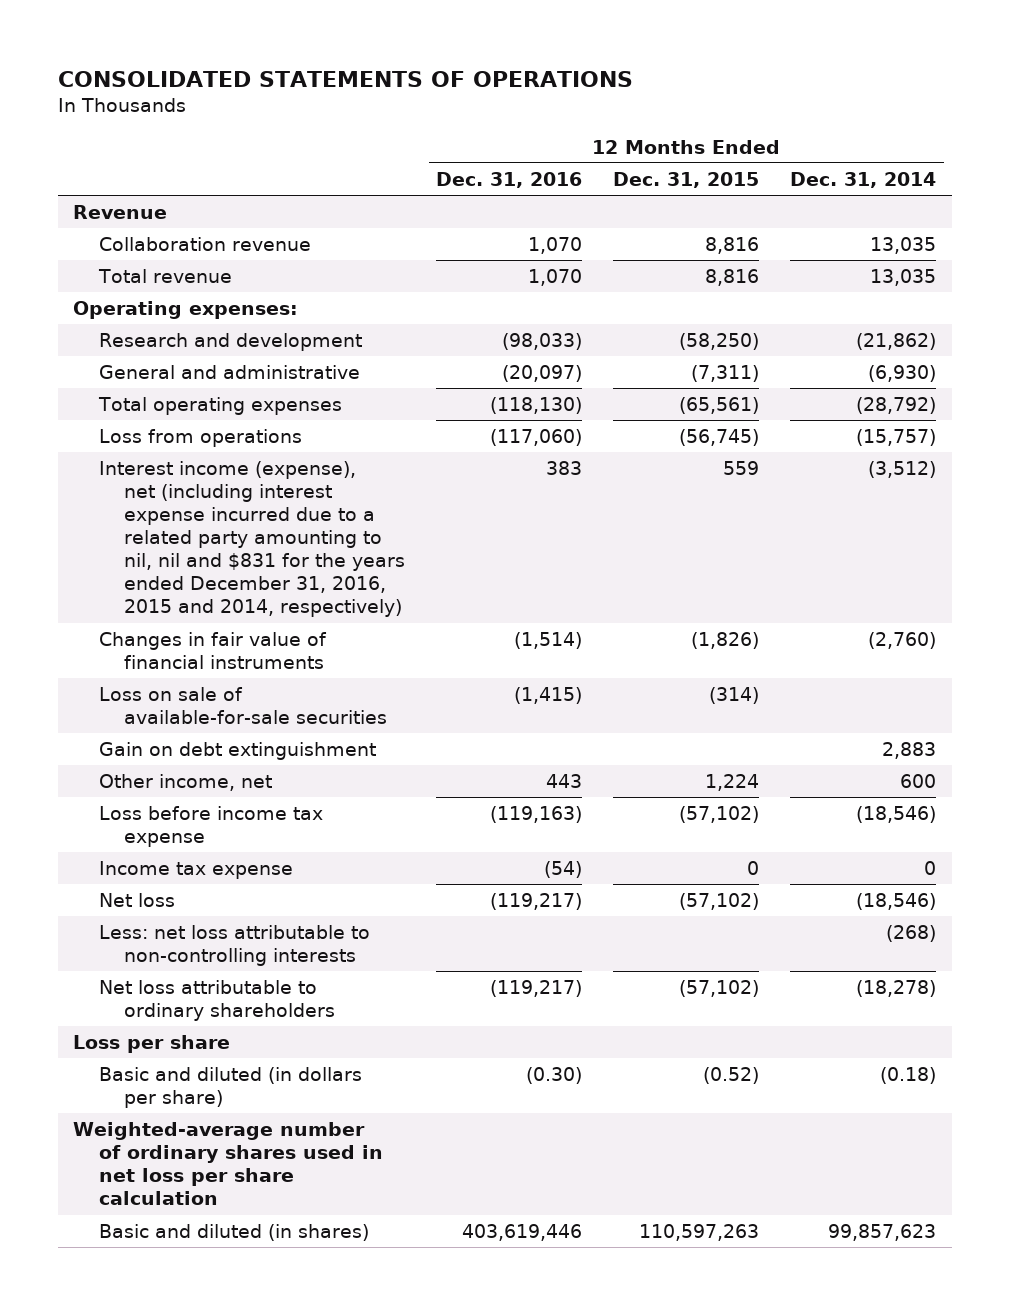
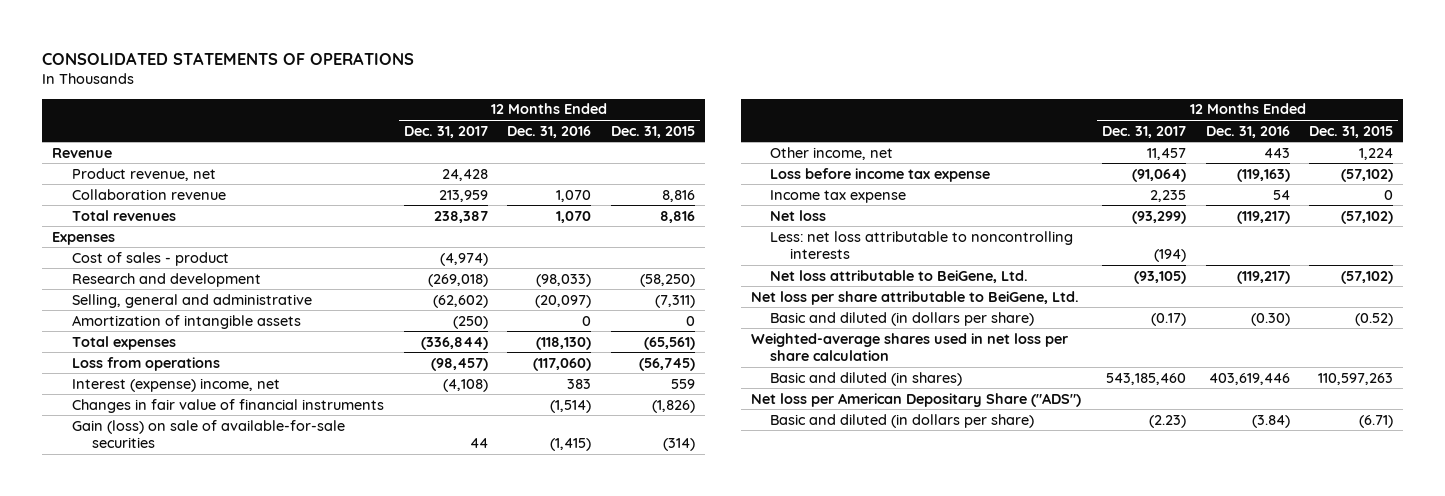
[790,171,937,188] Dec. 31, 2014 -> none
none -> [403,125,488,138] Dec. 31, 2017
none -> [72,167,217,181] Product revenue, net
[97,269,232,284] Total revenue -> [72,209,177,221] Total revenues
[73,301,299,320] Operating expenses: -> [52,231,116,245] Expenses
none -> [72,251,230,266] Cost of sales - product
[98,365,360,380] General and administrative -> [72,293,313,308] Selling, general and administrative
none -> [72,314,302,329] Amortization of intangible assets
[97,397,342,416] Total operating expenses -> [72,335,177,350] Total expenses
[98,461,406,618] Interest income (expense), net (including interest expense incurred due to a related party amounting to nil, nil and $831 for the years ended December 31, 2016, 2015 and 2014, respectively) -> [72,377,281,392] Interest (expense) income, net
[98,742,376,761] Gain on debt extinguishment -> none
[98,687,388,725] Loss on sale of available-for-sale securities -> [72,419,346,448] Gain (loss) on sale of available-for-sale securities
[544,861,583,879] (54) -> [1272,189,1290,200] 54
[98,925,370,967] Less: net loss attributable to non-controlling interests -> [770,230,1074,259] Less: net loss attributable to noncontrolling interests
[98,980,336,1022] Net loss attributable to ordinary shareholders -> [770,269,1029,283] Net loss attributable to BeiGene, Ltd.
[73,1035,231,1054] Loss per share -> [750,290,1079,305] Net loss per share attributable to BeiGene, Ltd.
[73,1122,383,1206] Weighted-average number of ordinary shares used in net loss per share calculation -> [750,332,1068,361] Weighted-average shares used in net loss per share calculation
none -> [750,392,1081,407] Net loss per American Depositary Share ("ADS")
none -> [770,413,1035,428] Basic and diluted (in dollars per share)

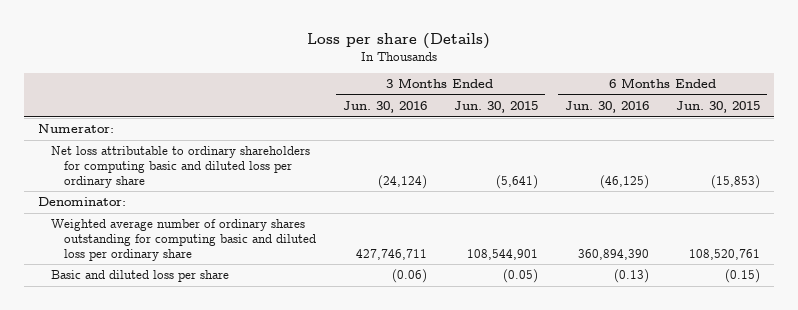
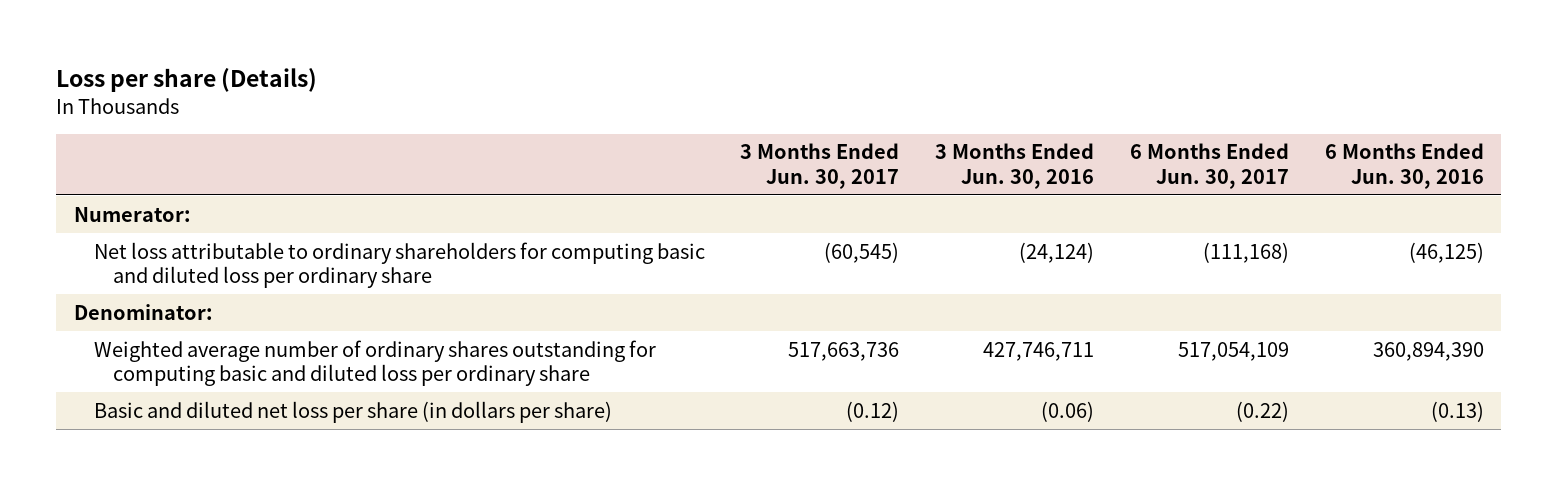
[454,101,539,114] Jun. 30, 2015 -> none
[676,101,761,114] Jun. 30, 2015 -> none
none -> [740,143,900,189] 3 Months Ended Jun. 30, 2017
none -> [1129,143,1289,189] 6 Months Ended Jun. 30, 2017
[50,270,229,283] Basic and diluted loss per share -> [93,400,612,423] Basic and diluted net loss per share (in dollars per share)

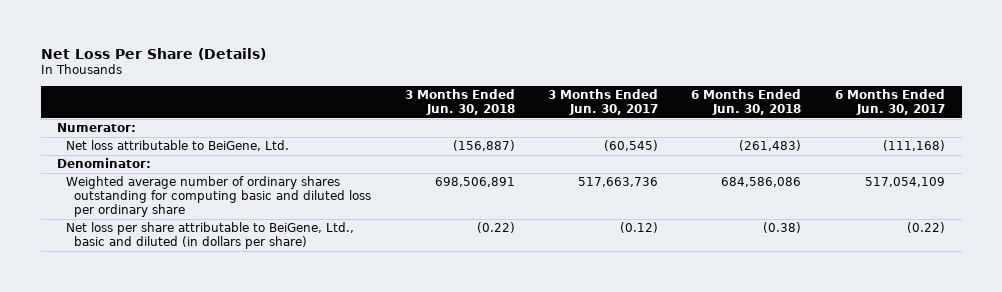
[56,68,318,93] Loss per share (Details) -> [40,47,266,60] Net Loss Per Share (Details)
[935,143,1095,189] 3 Months Ended Jun. 30, 2016 -> none
[1324,143,1484,189] 6 Months Ended Jun. 30, 2016 -> none
none -> [404,89,515,116] 3 Months Ended Jun. 30, 2018
none -> [691,89,802,116] 6 Months Ended Jun. 30, 2018
[93,241,705,288] Net loss attributable to ordinary shareholders for computing basic and diluted loss per ordinary share -> [65,140,289,152] Net loss attributable to BeiGene, Ltd.
[93,400,612,423] Basic and diluted net loss per share (in dollars per share) -> [65,222,354,250] Net loss per share attributable to BeiGene, Ltd., basic and diluted (in dollars per share)

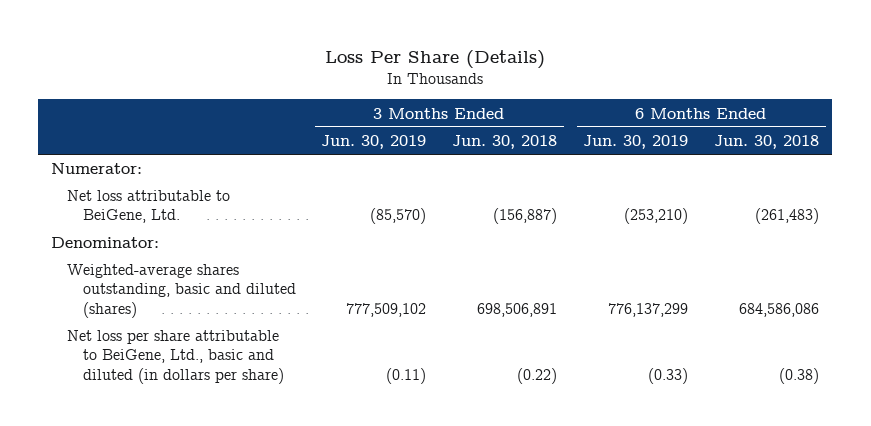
[40,47,266,60] Net Loss Per Share (Details) -> [325,49,546,69] Loss Per Share (Details)
[547,89,658,116] 3 Months Ended Jun. 30, 2017 -> none
[834,89,945,116] 6 Months Ended Jun. 30, 2017 -> none
none -> [321,134,427,149] Jun. 30, 2019
none -> [583,134,689,149] Jun. 30, 2019
[65,176,372,217] Weighted average number of ordinary shares outstanding for computing basic and diluted loss per ordinary share -> [66,264,296,318] Weighted-average shares outstanding, basic and diluted (shares)

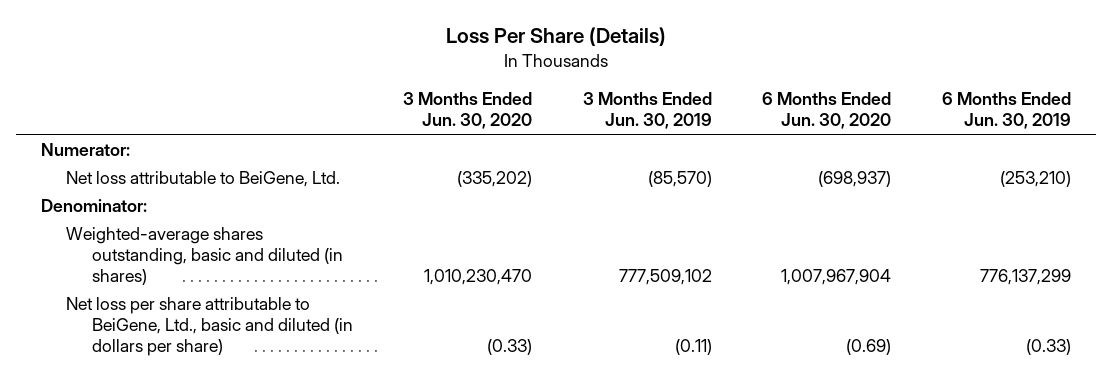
[452,134,558,149] Jun. 30, 2018 -> none
[714,134,820,149] Jun. 30, 2018 -> none
none -> [403,92,533,130] 3 Months Ended Jun. 30, 2020
none -> [762,92,892,130] 6 Months Ended Jun. 30, 2020
[66,264,296,318] Weighted-average shares outstanding, basic and diluted (shares) -> [66,226,343,285] Weighted-average shares outstanding, basic and diluted (in shares)

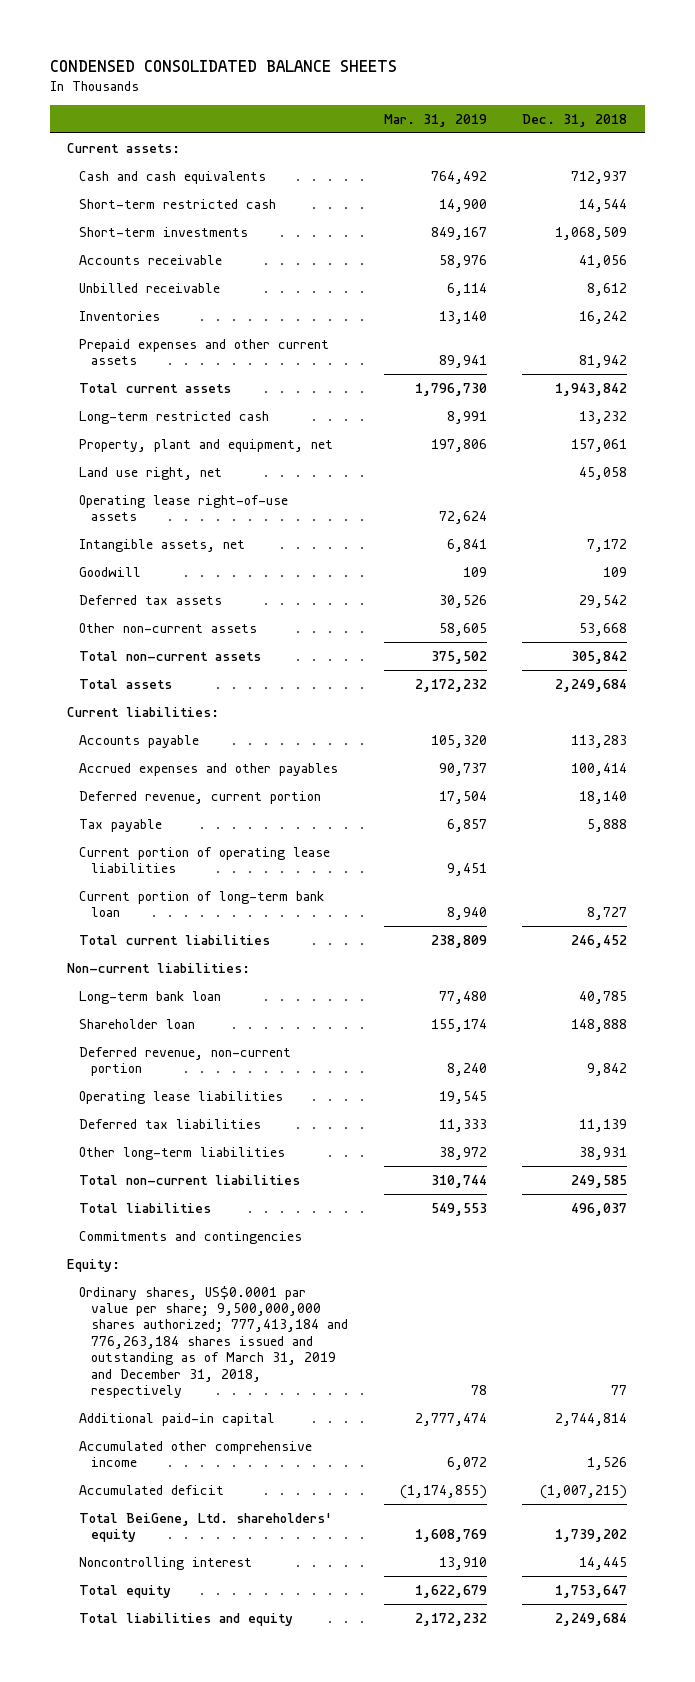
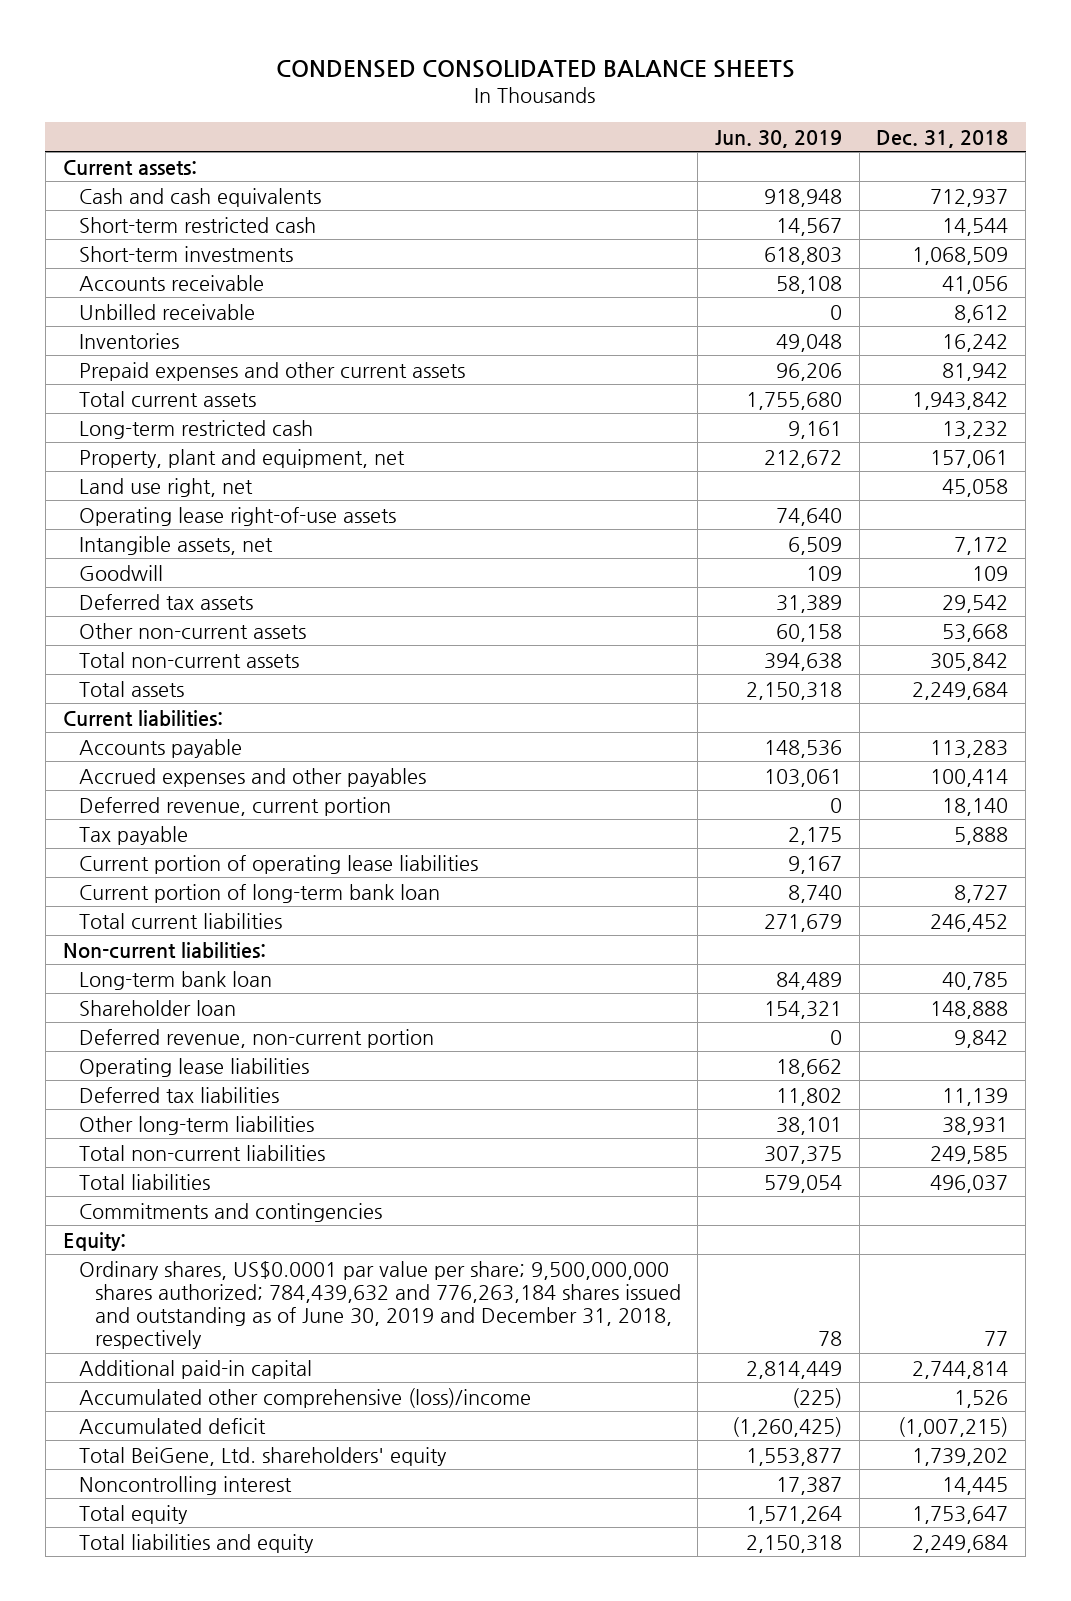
[383,113,487,127] Mar. 31, 2019 -> none
none -> [715,129,843,148] Jun. 30, 2019
[79,1285,349,1399] Ordinary shares, US$0.0001 par value per share; 9,500,000,000 shares authorized; 777,413,184 and 776,263,184 shares issued and outstanding as of March 31, 2019 and December 31, 2018, respectively -> [78,1260,681,1350] Ordinary shares, US$0.0001 par value per share; 9,500,000,000 shares authorized; 784,439,632 and 776,263,184 shares issued and outstanding as of June 30, 2019 and December 31, 2018, respectively
[79,1440,313,1468] Accumulated other comprehensive income -> [78,1387,531,1408] Accumulated other comprehensive (loss)/income

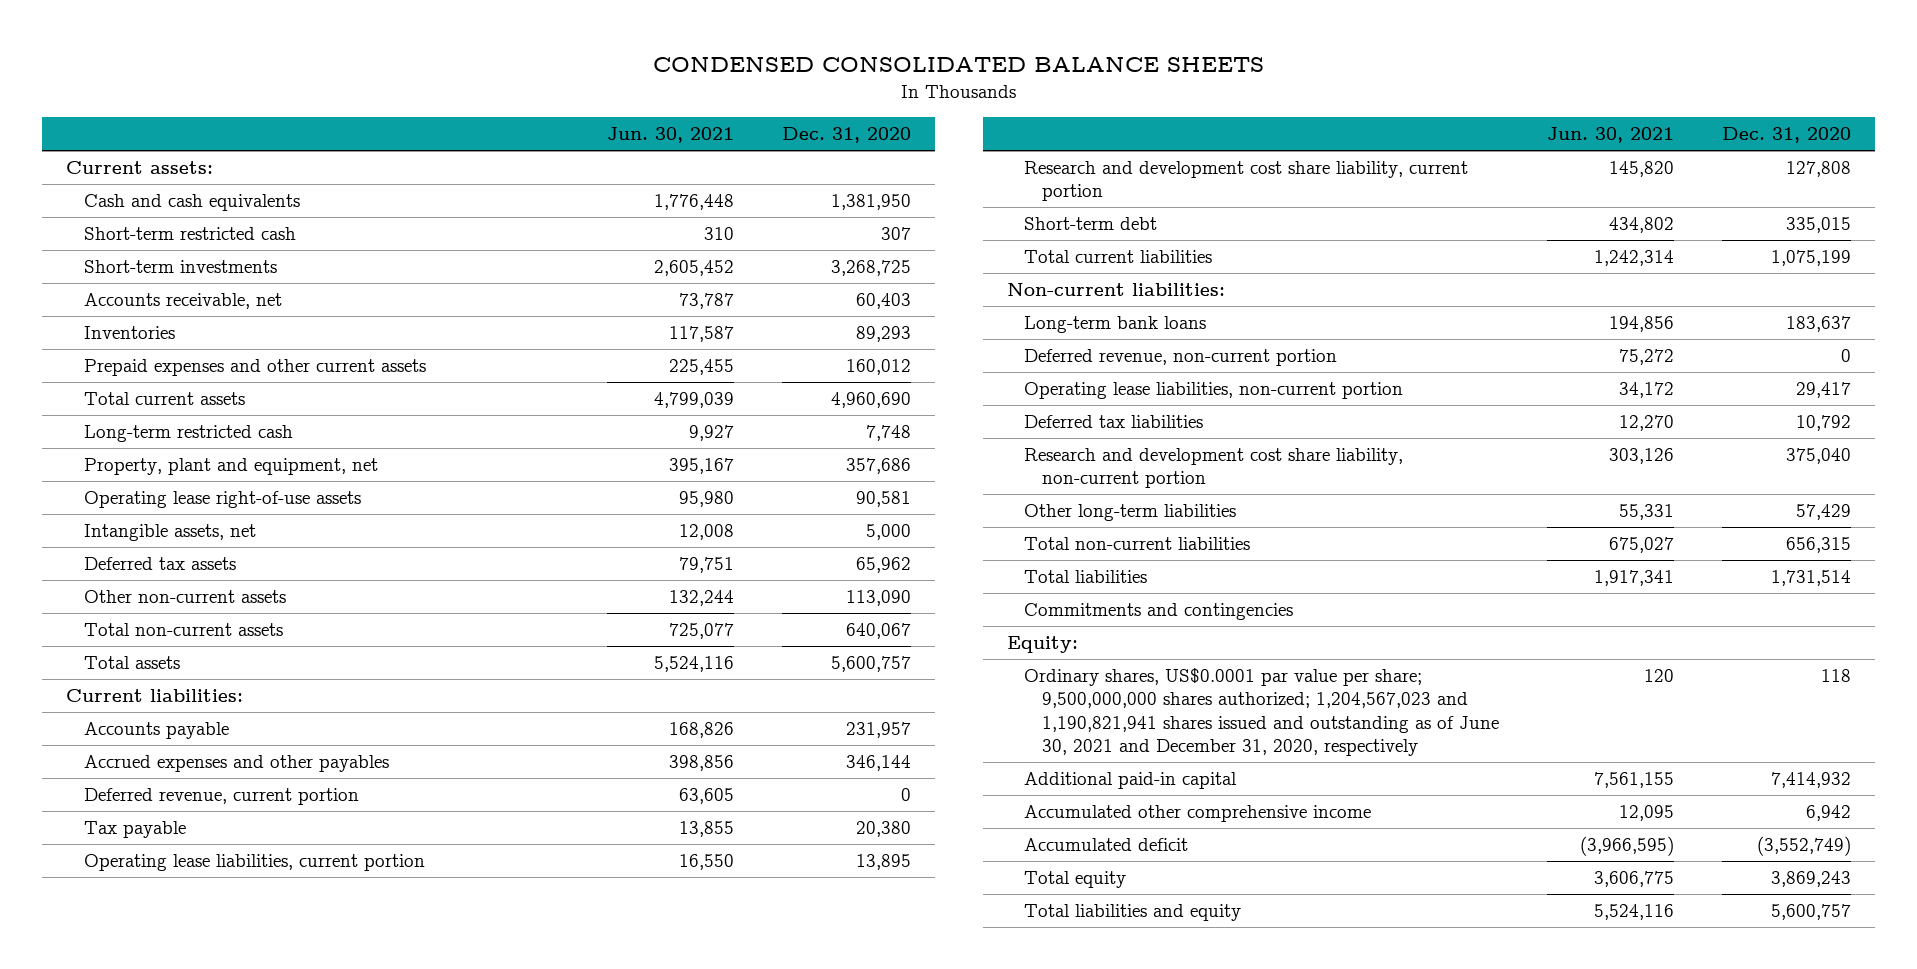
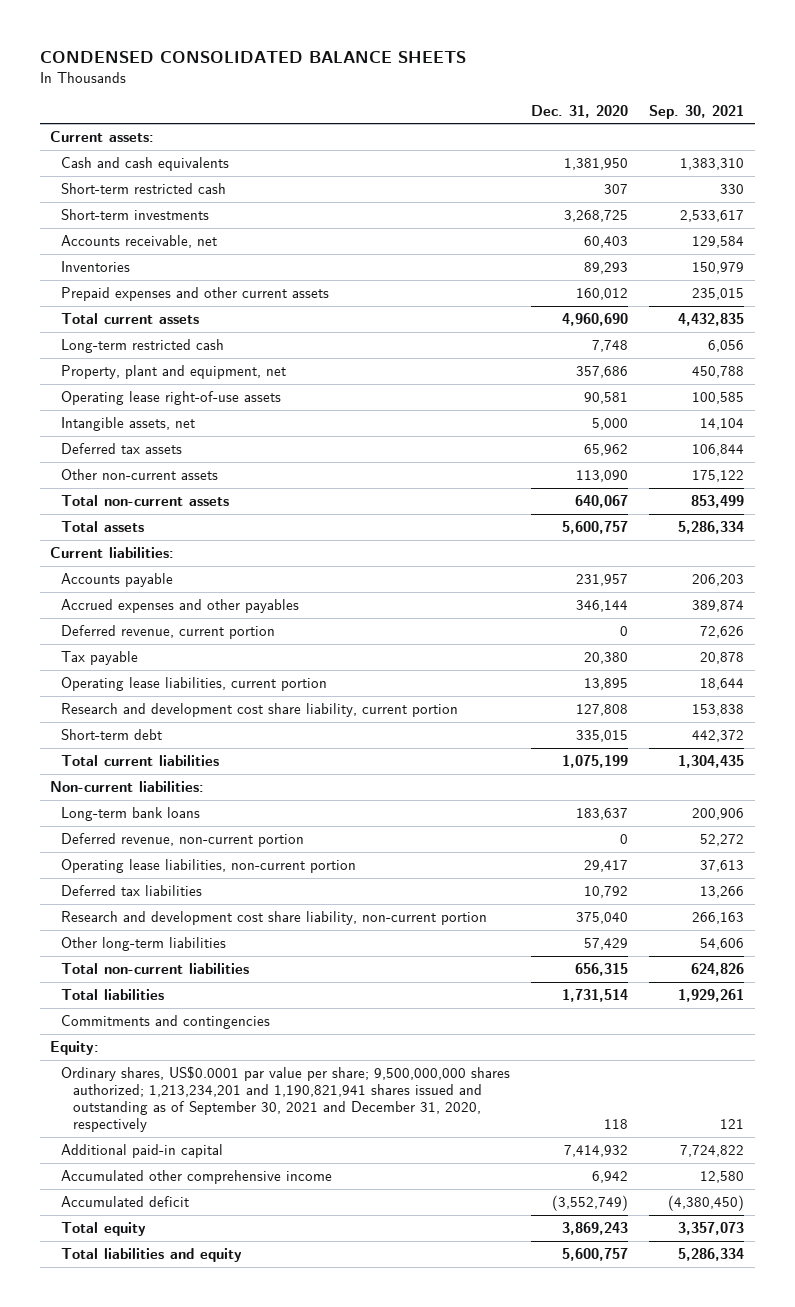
[606,127,734,144] Jun. 30, 2021 -> none
none -> [649,104,745,119] Sep. 30, 2021
[1024,668,1499,756] Ordinary shares, US$0.0001 par value per share; 9,500,000,000 shares authorized; 1,204,567,023 and 1,190,821,941 shares issued and outstanding as of June 30, 2021 and December 31, 2020, respectively -> [61,1065,511,1133] Ordinary shares, US$0.0001 par value per share; 9,500,000,000 shares authorized; 1,213,234,201 and 1,190,821,941 shares issued and outstanding as of September 30, 2021 and December 31, 2020, respectively

